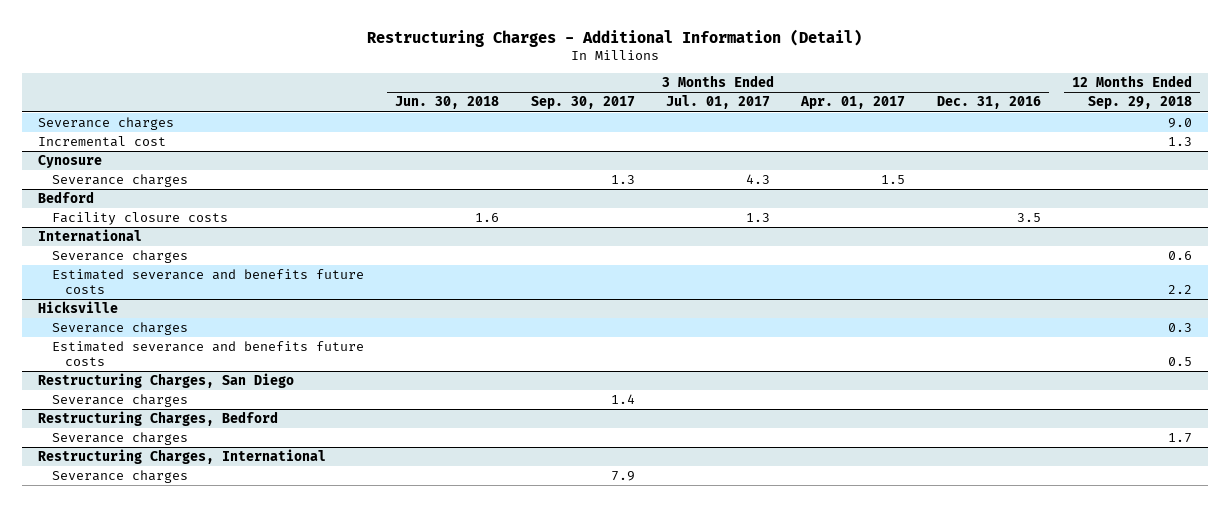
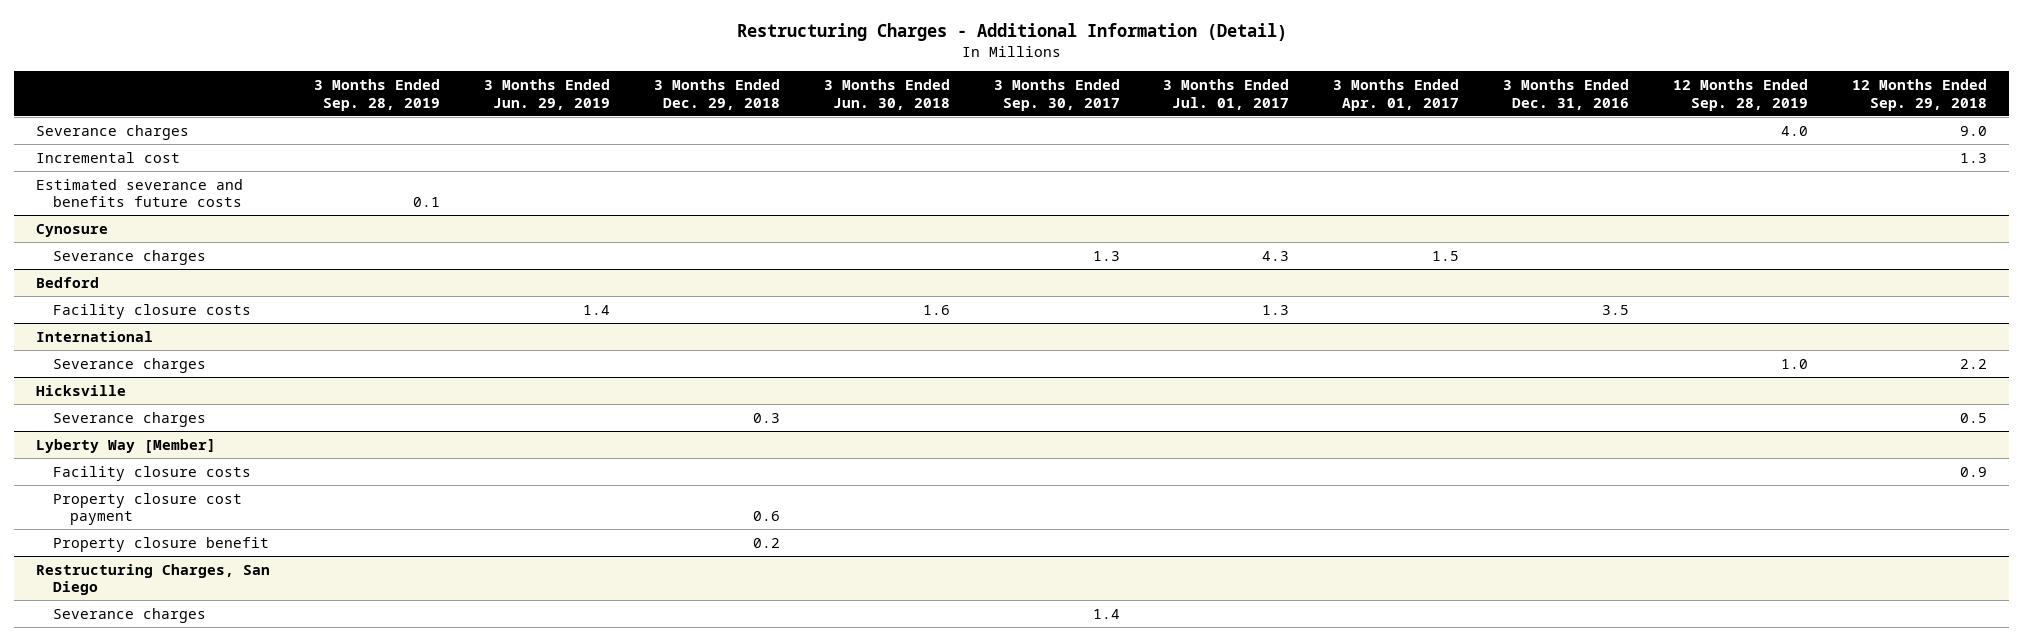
none -> [314,79,441,111] 3 Months Ended Sep. 28, 2019
none -> [483,79,610,110] 3 Months Ended Jun. 29, 2019
none -> [653,79,780,110] 3 Months Ended Dec. 29, 2018
none -> [1673,79,1809,111] 12 Months Ended Sep. 28, 2019
none -> [36,178,244,208] Estimated severance and benefits future costs
[51,269,364,295] Estimated severance and benefits future costs -> none
[1168,251,1193,261] 0.6 -> [1959,358,1987,369] 2.2
[51,341,364,367] Estimated severance and benefits future costs -> none
[1168,323,1193,333] 0.3 -> [1959,412,1987,423] 0.5
none -> [36,438,217,453] Lyberty Way [Member]
none -> [53,465,252,481] Facility closure costs
none -> [53,492,243,526] Property closure cost payment
none -> [53,536,270,552] Property closure benefit
[38,411,279,427] Restructuring Charges, Bedford -> none
[51,432,188,446] Severance charges -> none
[38,449,327,465] Restructuring Charges, International -> none
[51,470,188,484] Severance charges -> none

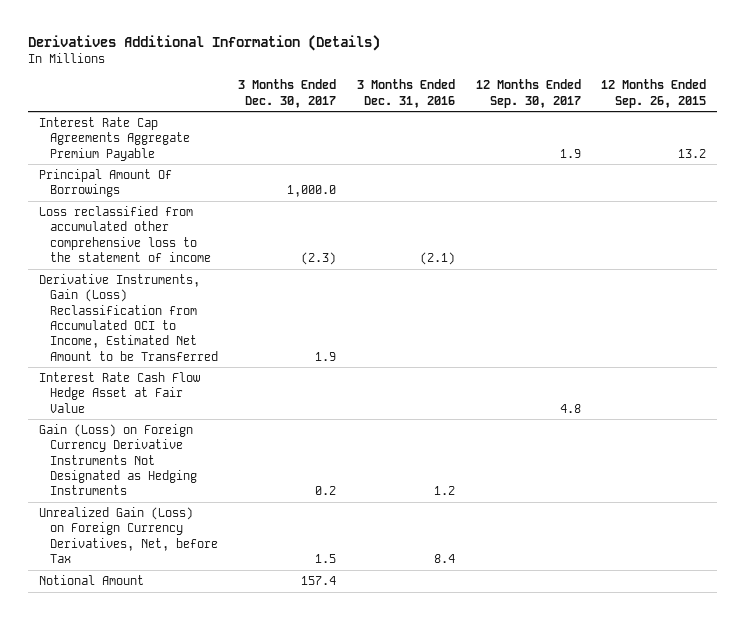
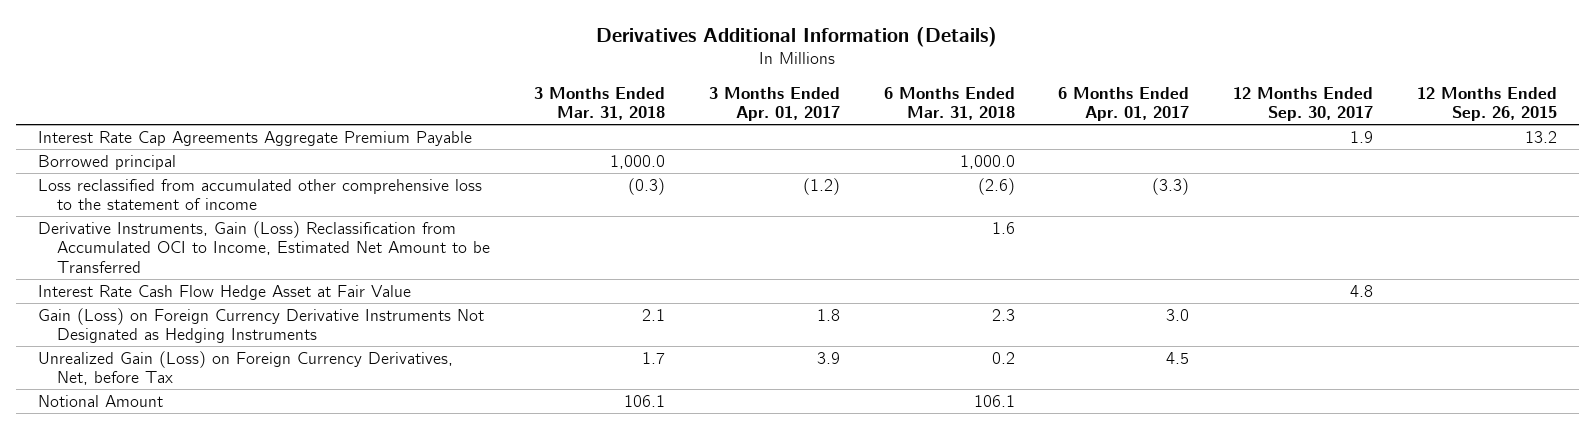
[238,79,337,108] 3 Months Ended Dec. 30, 2017 -> none
[357,79,456,108] 3 Months Ended Dec. 31, 2016 -> none
none -> [533,86,665,121] 3 Months Ended Mar. 31, 2018
none -> [708,86,840,122] 3 Months Ended Apr. 01, 2017
none -> [883,86,1015,121] 6 Months Ended Mar. 31, 2018
none -> [1058,86,1190,122] 6 Months Ended Apr. 01, 2017
[38,169,172,198] Principal Amount Of Borrowings -> [37,154,176,170] Borrowed principal

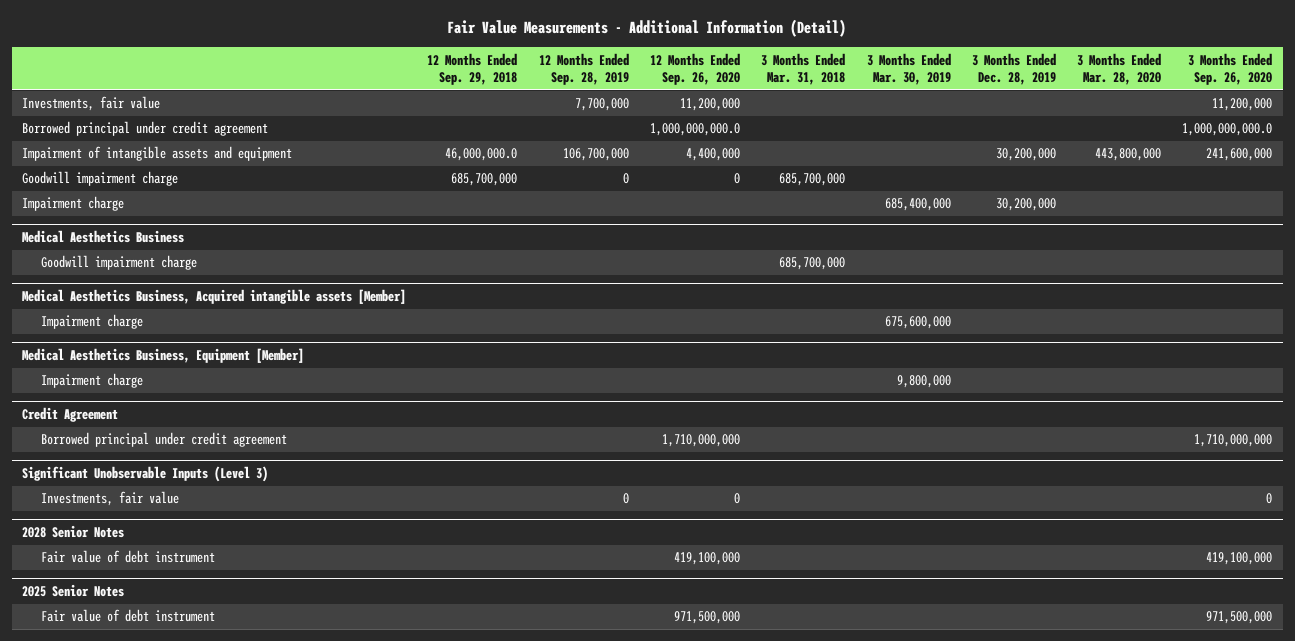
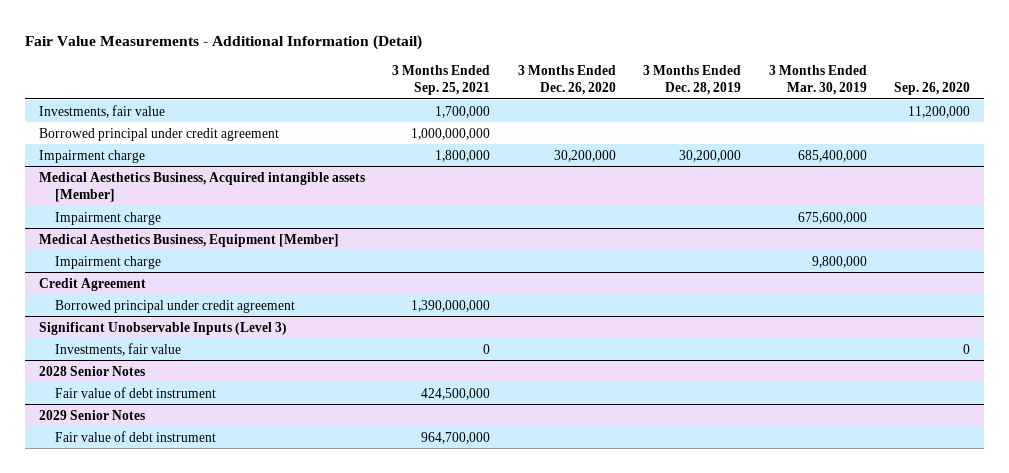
[427,52,518,86] 12 Months Ended Sep. 29, 2018 -> none
[538,52,629,86] 12 Months Ended Sep. 28, 2019 -> none
[650,52,741,86] 12 Months Ended Sep. 26, 2020 -> none
[761,52,846,86] 3 Months Ended Mar. 31, 2018 -> none
[1077,52,1162,86] 3 Months Ended Mar. 28, 2020 -> none
[1188,52,1273,86] 3 Months Ended Sep. 26, 2020 -> none
none -> [392,64,491,95] 3 Months Ended Sep. 25, 2021
none -> [517,64,616,95] 3 Months Ended Dec. 26, 2020
none -> [894,81,971,95] Sep. 26, 2020
[22,146,293,162] Impairment of intangible assets and equipment -> none
[22,171,179,187] Goodwill impairment charge -> none
[22,230,185,244] Medical Aesthetics Business -> none
[40,255,197,271] Goodwill impairment charge -> none
[22,584,125,598] 2025 Senior Notes -> none
[40,609,215,623] Fair value of debt instrument -> none
none -> [38,409,145,420] 2029 Senior Notes
none -> [54,430,216,442] Fair value of debt instrument

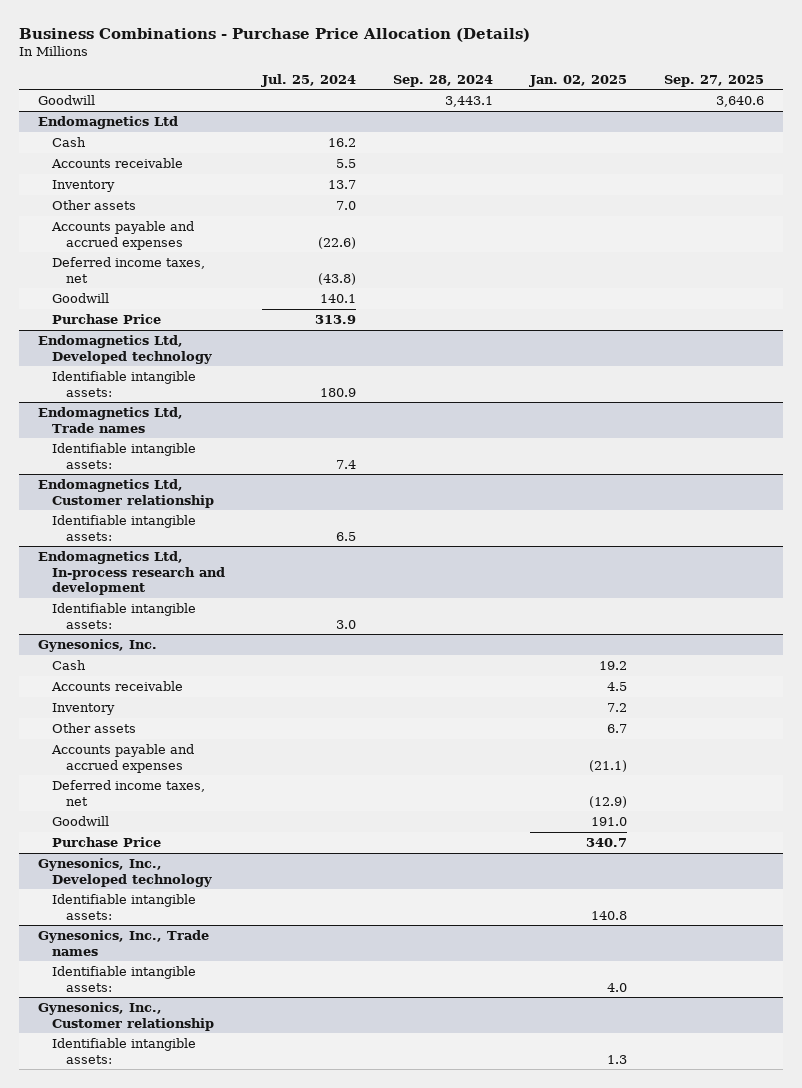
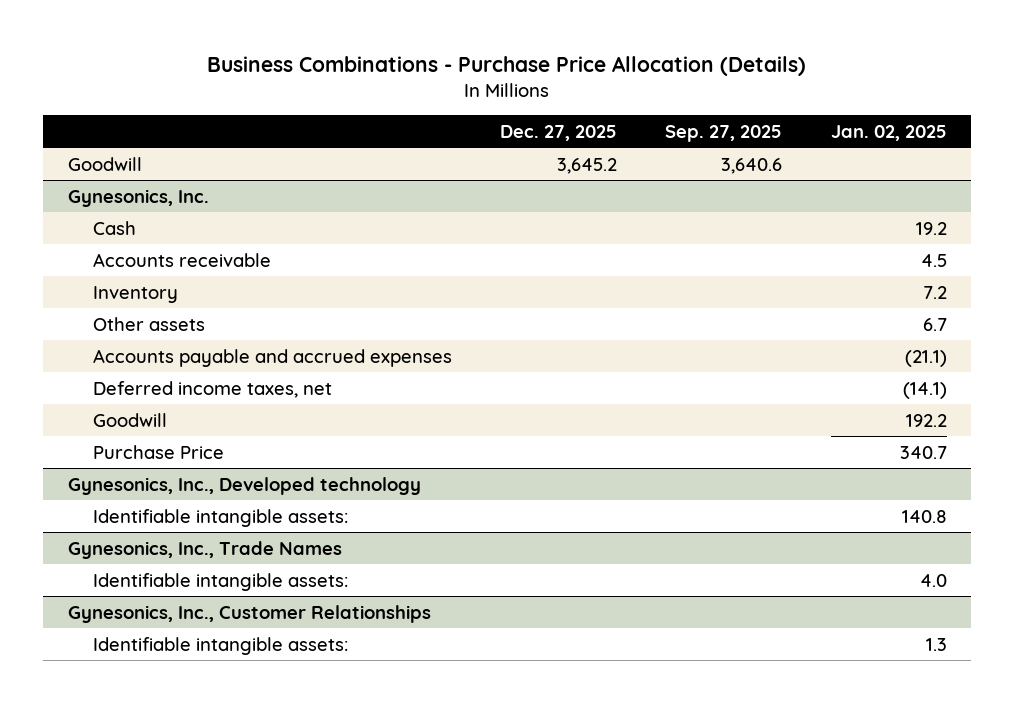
[260,73,356,87] Jul. 25, 2024 -> none
[393,74,494,87] Sep. 28, 2024 -> none
none -> [500,124,618,141] Dec. 27, 2025
[37,115,178,129] Endomagnetics Ltd -> none
[51,136,86,147] Cash -> none
[50,157,183,168] Accounts receivable -> none
[51,179,115,192] Inventory -> none
[51,199,136,210] Other assets -> none
[50,220,194,250] Accounts payable and accrued expenses -> none
[51,256,205,283] Deferred income taxes, net -> none
[51,292,109,303] Goodwill -> none
[51,313,161,324] Purchase Price -> none
[37,334,212,364] Endomagnetics Ltd, Developed technology -> none
[51,370,196,397] Identifiable intangible assets: -> none
[37,406,183,433] Endomagnetics Ltd, Trade names -> none
[51,442,196,469] Identifiable intangible assets: -> none
[37,478,214,508] Endomagnetics Ltd, Customer relationship -> none
[51,514,196,541] Identifiable intangible assets: -> none
[37,550,225,596] Endomagnetics Ltd, In-process research and development -> none
[51,602,196,629] Identifiable intangible assets: -> none
[589,795,628,808] (12.9) -> [902,381,947,399] (14.1)
[591,816,628,826] 191.0 -> [905,413,947,427] 192.2
[37,929,209,956] Gynesonics, Inc., Trade names -> [67,540,342,559] Gynesonics, Inc., Trade Names
[37,1001,214,1031] Gynesonics, Inc., Customer relationship -> [67,604,431,623] Gynesonics, Inc., Customer Relationships

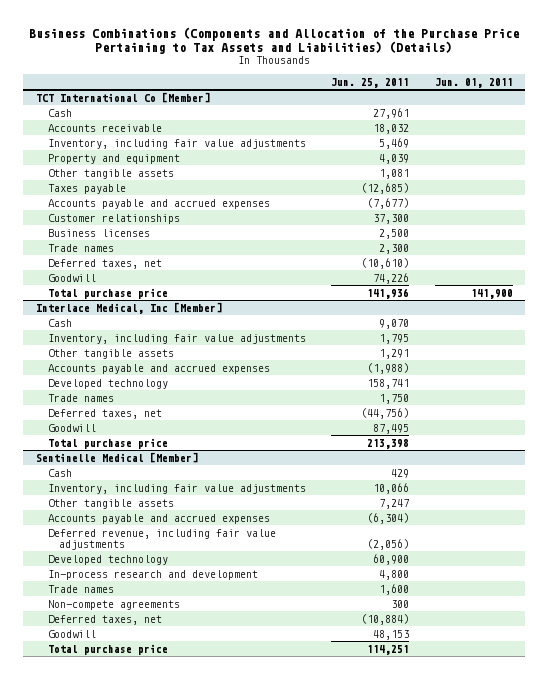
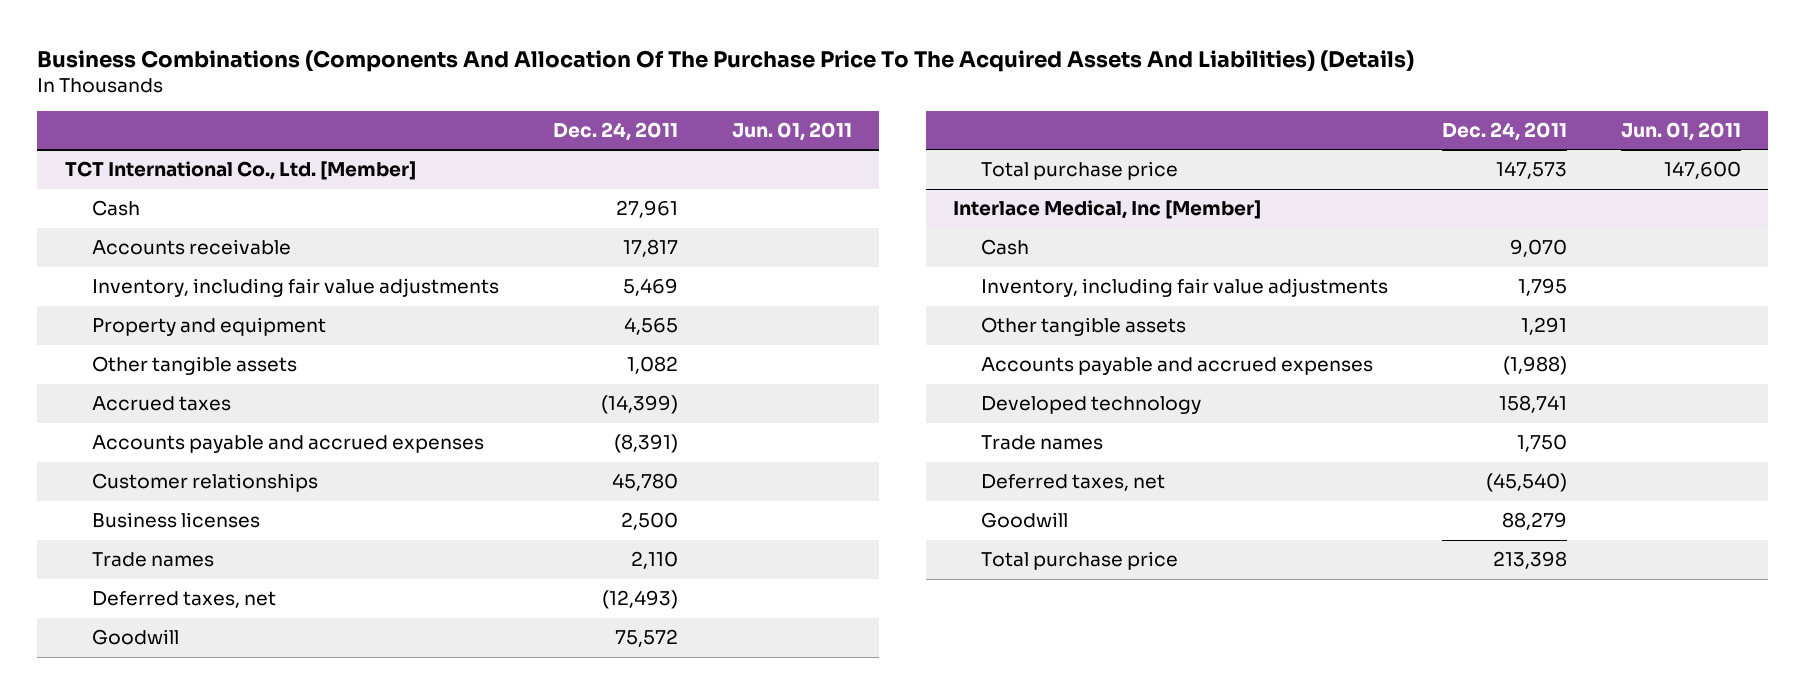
[29,26,520,54] Business Combinations (Components and Allocation of the Purchase Price Pertaining to Tax Assets and Liabilities) (Details) -> [37,49,1415,72] Business Combinations (Components And Allocation Of The Purchase Price To The Acquired Assets And Liabilities) (Details)
[331,77,410,88] Jun. 25, 2011 -> none
none -> [552,122,678,142] Dec. 24, 2011
[36,91,211,103] TCT International Co [Member] -> [64,161,416,181] TCT International Co., Ltd. [Member]
[47,183,126,194] Taxes payable -> [91,396,231,412] Accrued taxes
[470,288,513,299] 141,900 -> [1663,161,1741,180] 147,600
[36,451,199,463] Sentinelle Medical [Member] -> none
[47,468,72,477] Cash -> none
[47,483,306,494] Inventory, including fair value adjustments -> none
[47,498,174,509] Other tangible assets -> none
[47,513,270,524] Accounts payable and accrued expenses -> none
[47,528,276,550] Deferred revenue, including fair value adjustments -> none
[47,554,168,565] Developed technology -> none
[47,569,258,580] In-process research and development -> none
[47,584,114,593] Trade names -> none
[47,599,180,610] Non-compete agreements -> none
[47,614,162,625] Deferred taxes, net -> none
[47,629,96,638] Goodwill -> none
[47,643,168,655] Total purchase price -> none

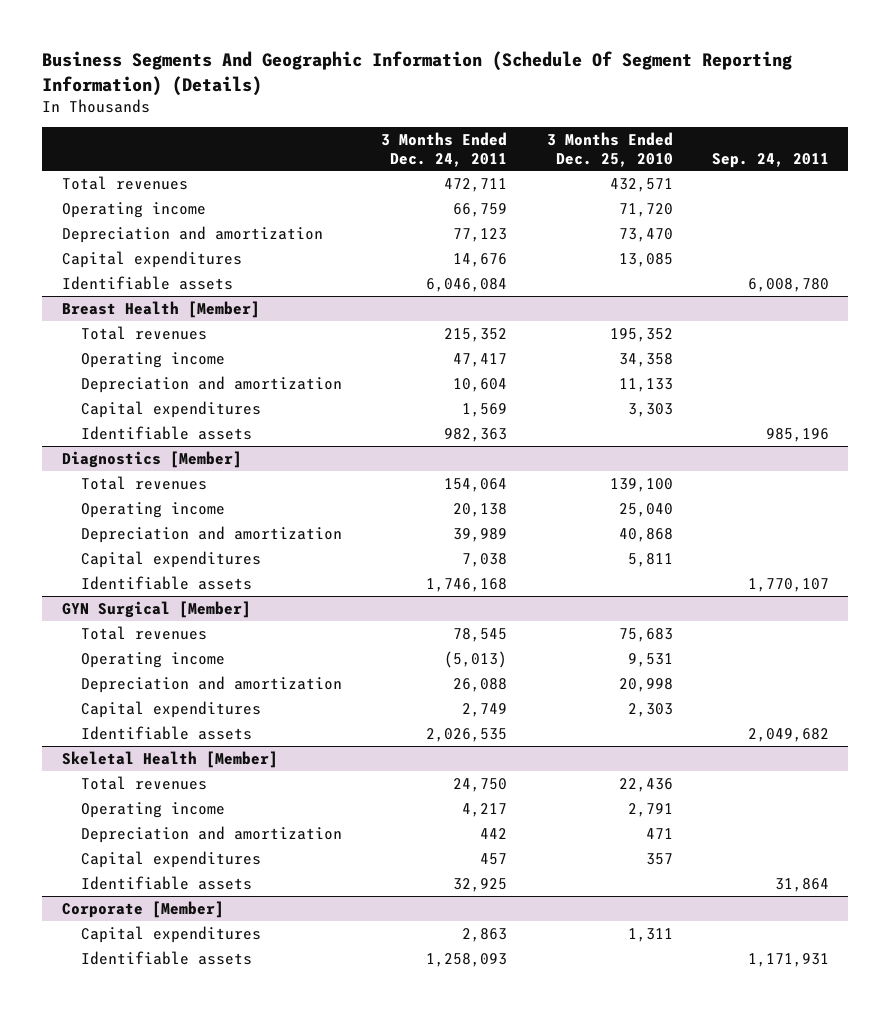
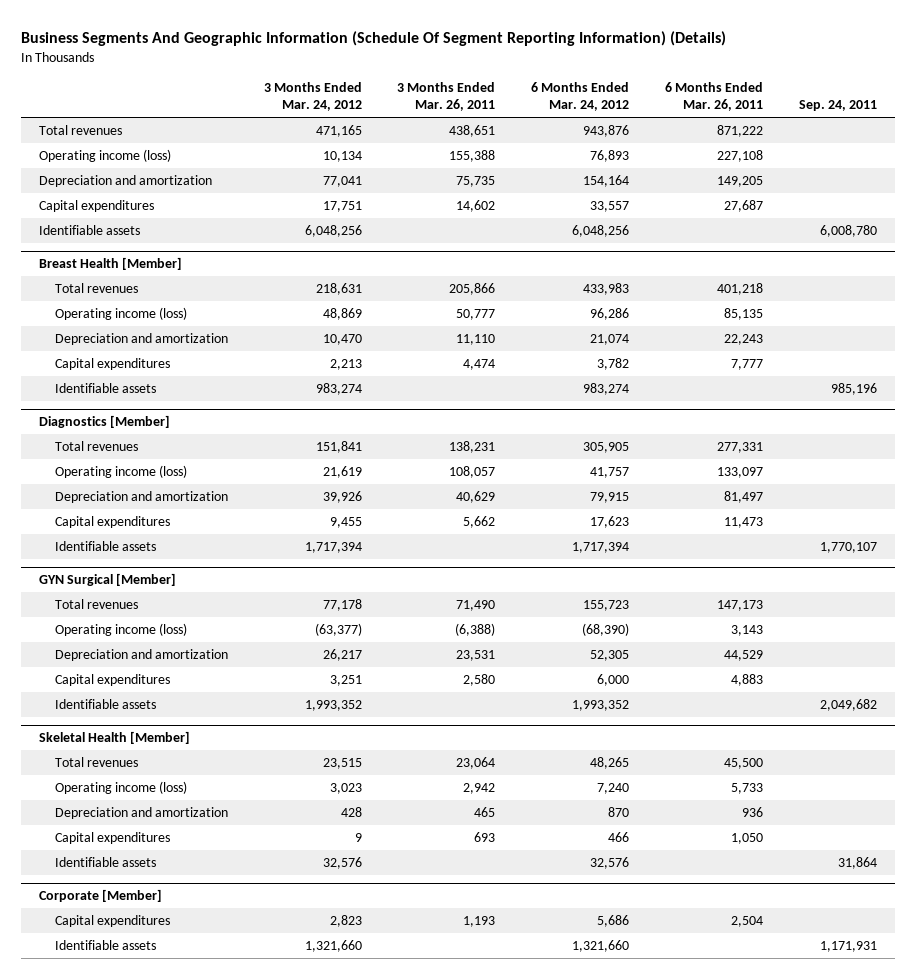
[381,132,508,167] 3 Months Ended Dec. 24, 2011 -> none
[546,132,673,167] 3 Months Ended Dec. 25, 2010 -> none
none -> [263,82,362,112] 3 Months Ended Mar. 24, 2012
none -> [397,82,496,112] 3 Months Ended Mar. 26, 2011
none -> [531,82,630,112] 6 Months Ended Mar. 24, 2012
none -> [665,82,764,112] 6 Months Ended Mar. 26, 2011
[61,201,206,218] Operating income -> [39,148,172,162] Operating income (loss)
[81,351,226,368] Operating income -> [54,306,187,320] Operating income (loss)
[81,501,226,518] Operating income -> [54,464,187,478] Operating income (loss)
[81,651,226,668] Operating income -> [54,622,187,636] Operating income (loss)
[81,801,226,818] Operating income -> [54,780,187,794] Operating income (loss)

